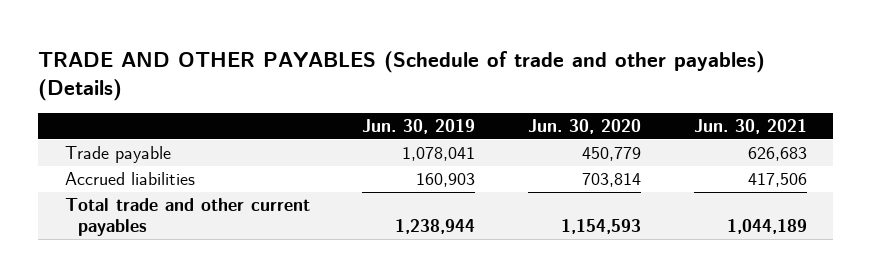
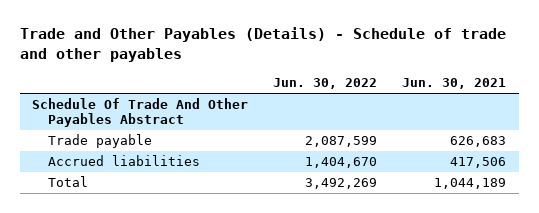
[38,50,766,101] TRADE AND OTHER PAYABLES (Schedule of trade and other payables) (Details) -> [19,27,506,63] Trade and Other Payables (Details) - Schedule of trade and other payables
[362,119,476,135] Jun. 30, 2019 -> none
[528,119,642,135] Jun. 30, 2020 -> none
none -> [273,78,378,90] Jun. 30, 2022
none -> [32,98,249,128] Schedule Of Trade And Other Payables Abstract
[64,198,310,237] Total trade and other current payables -> [47,176,88,188] Total

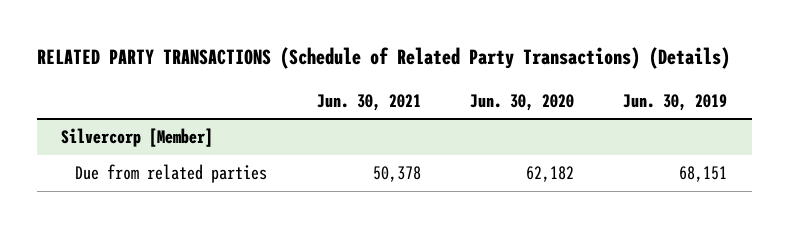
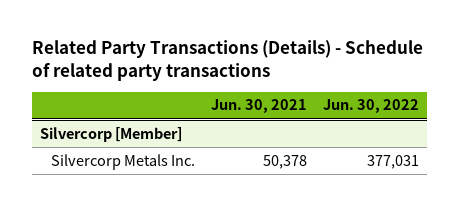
[36,47,730,70] RELATED PARTY TRANSACTIONS (Schedule of Related Party Transactions) (Details) -> [31,40,423,81] Related Party Transactions (Details) - Schedule of related party transactions
[470,93,575,111] Jun. 30, 2020 -> none
[623,93,728,111] Jun. 30, 2019 -> none
none -> [323,99,420,114] Jun. 30, 2022
[75,164,268,184] Due from related parties -> [51,153,196,170] Silvercorp Metals Inc.

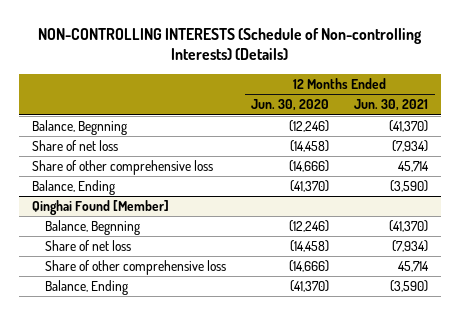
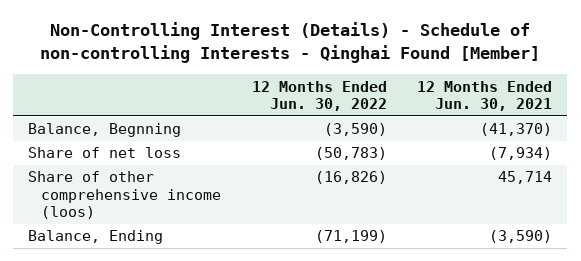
[38,27,423,61] NON-CONTROLLING INTERESTS (Schedule of Non-controlling Interests) (Details) -> [40,22,541,64] Non-Controlling Interest (Details) - Schedule of non-controlling Interests - Qinghai Found [Member]
[251,99,330,112] Jun. 30, 2020 -> none
none -> [251,80,387,112] 12 Months Ended Jun. 30, 2022
[31,180,115,196] Balance, Ending -> none
[31,200,169,216] Qinghai Found [Member] -> none
[44,220,140,236] Balance, Begnning -> none
[44,240,131,252] Share of net loss -> none
[44,260,226,276] Share of other comprehensive loss -> none
[31,160,213,176] Share of other comprehensive loss -> [28,171,222,220] Share of other comprehensive income (loos)

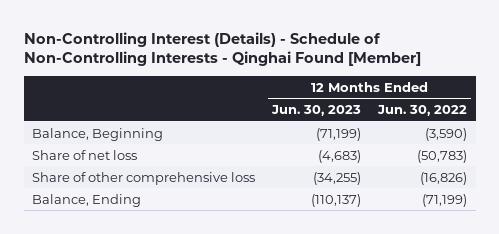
[40,22,541,64] Non-Controlling Interest (Details) - Schedule of non-controlling Interests - Qinghai Found [Member] -> [23,31,421,67] Non-Controlling Interest (Details) - Schedule of Non-Controlling Interests - Qinghai Found [Member]
[417,80,553,112] 12 Months Ended Jun. 30, 2021 -> none
none -> [271,105,362,117] Jun. 30, 2023
[28,123,182,138] Balance, Begnning -> [32,127,164,141] Balance, Beginning
[28,171,222,220] Share of other comprehensive income (loos) -> [32,171,256,185] Share of other comprehensive loss

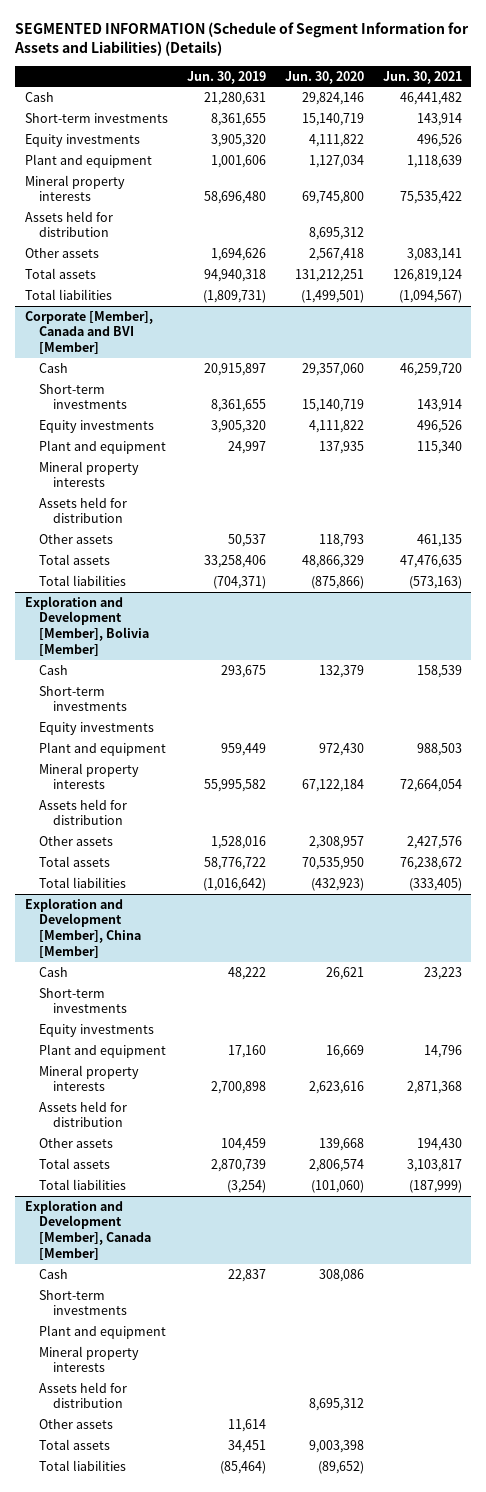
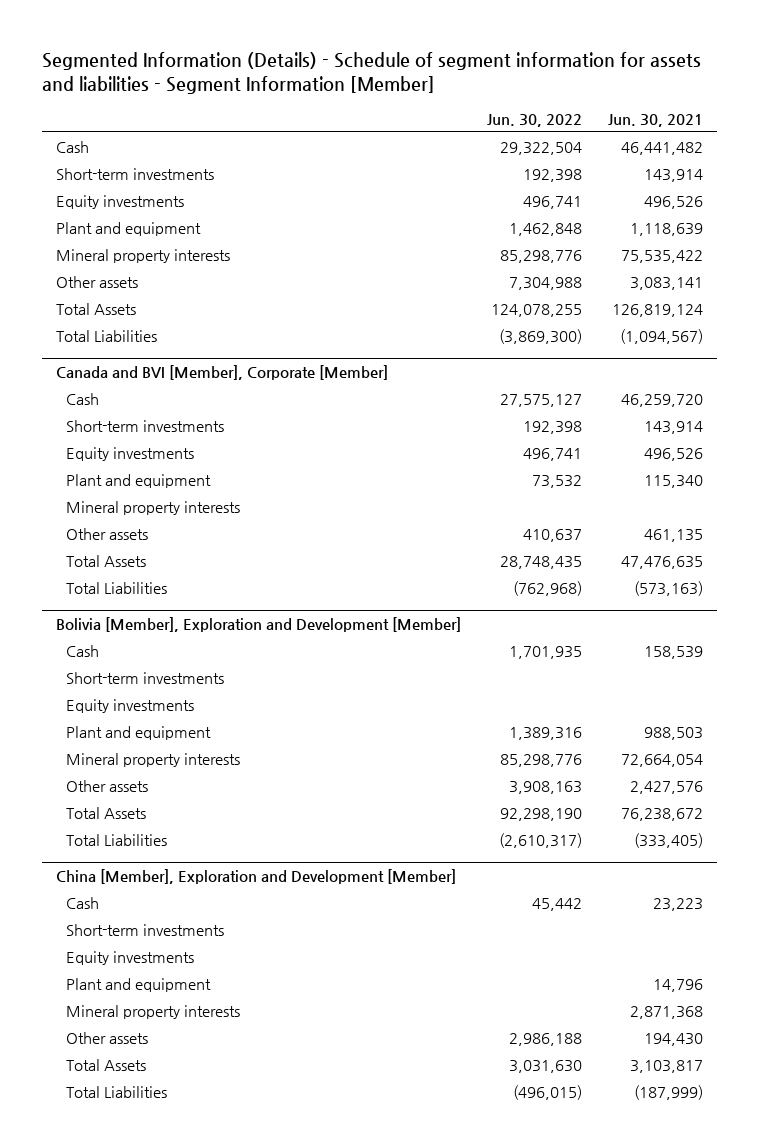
[14,22,470,57] SEGMENTED INFORMATION (Schedule of Segment Information for Assets and Liabilities) (Details) -> [42,51,702,94] Segmented Information (Details) - Schedule of segment information for assets and liabilities - Segment Information [Member]
[186,70,266,84] Jun. 30, 2019 -> none
[284,70,364,84] Jun. 30, 2020 -> none
none -> [486,113,582,127] Jun. 30, 2022
[24,210,113,238] Assets held for distribution -> none
[24,267,96,279] Total assets -> [55,302,136,315] Total Assets
[24,288,112,300] Total liabilities -> [55,329,157,342] Total Liabilities
[24,310,153,355] Corporate [Member], Canada and BVI [Member] -> [55,365,388,381] Canada and BVI [Member], Corporate [Member]
[38,496,127,524] Assets held for distribution -> none
[38,553,110,565] Total assets -> [66,554,147,567] Total Assets
[38,574,126,586] Total liabilities -> [66,581,168,594] Total Liabilities
[24,595,149,656] Exploration and Development [Member], Bolivia [Member] -> [55,617,461,633] Bolivia [Member], Exploration and Development [Member]
[38,798,127,826] Assets held for distribution -> none
[38,855,110,867] Total assets -> [66,806,147,819] Total Assets
[38,876,126,888] Total liabilities -> [66,833,168,846] Total Liabilities
[24,897,141,958] Exploration and Development [Member], China [Member] -> [55,869,456,885] China [Member], Exploration and Development [Member]
[38,1100,127,1128] Assets held for distribution -> none
[24,1199,151,1260] Exploration and Development [Member], Canada [Member] -> none
[38,1268,68,1279] Cash -> none
[38,1289,128,1316] Short-term investments -> none
[38,1324,166,1339] Plant and equipment -> none
[38,1345,139,1373] Mineral property interests -> none
[38,1381,127,1409] Assets held for distribution -> none
[38,1418,113,1429] Other assets -> none
[38,1438,110,1450] Total assets -> none
[38,1459,126,1471] Total liabilities -> none
[38,1157,110,1169] Total assets -> [66,1058,147,1071] Total Assets
[38,1178,126,1190] Total liabilities -> [66,1085,168,1098] Total Liabilities

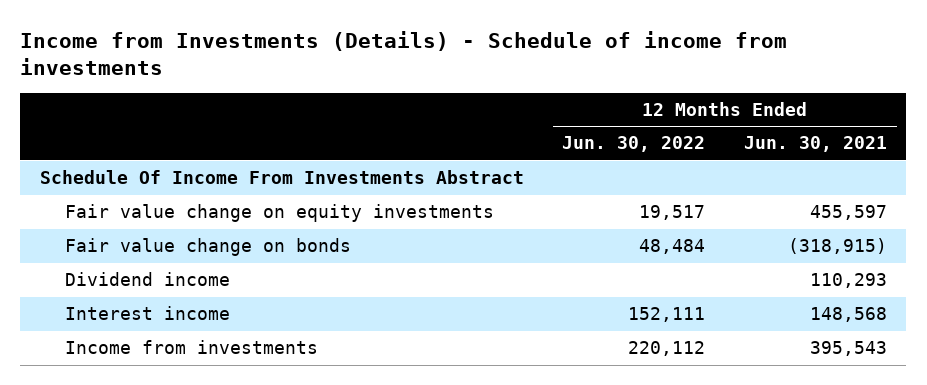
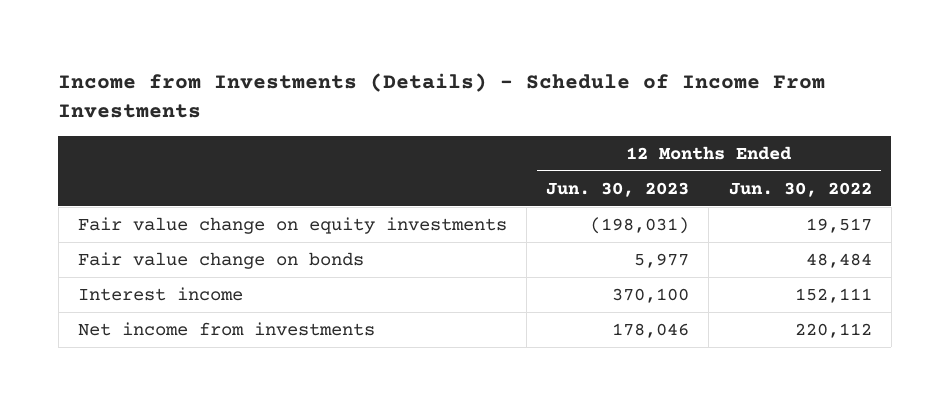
[20,30,788,76] Income from Investments (Details) - Schedule of income from investments -> [58,72,826,119] Income from Investments (Details) - Schedule of Income From Investments
[743,136,887,153] Jun. 30, 2021 -> none
none -> [546,181,690,197] Jun. 30, 2023
[39,170,524,185] Schedule Of Income From Investments Abstract -> none
[64,272,230,287] Dividend income -> none
[64,340,318,355] Income from investments -> [78,321,376,336] Net income from investments

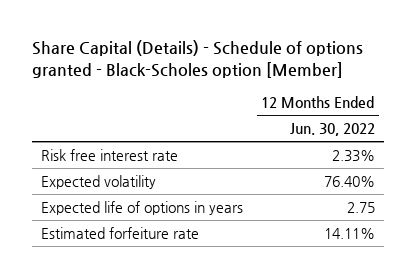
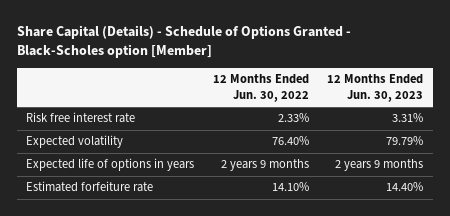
[31,40,363,78] Share Capital (Details) - Schedule of options granted - Black-Scholes option [Member] -> [17,25,352,59] Share Capital (Details) - Schedule of Options Granted - Black-Scholes option [Member]
none -> [327,74,424,103] 12 Months Ended Jun. 30, 2023
[346,201,375,213] 2.75 -> [220,159,309,172] 2 years 9 months
[323,227,375,239] 14.11% -> [271,182,309,192] 14.10%

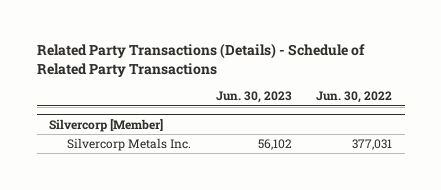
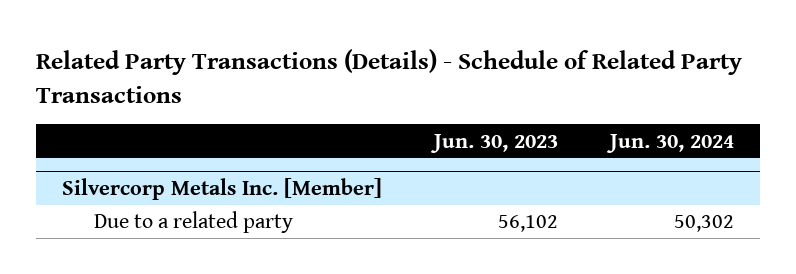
[316,91,393,104] Jun. 30, 2022 -> none
none -> [606,133,735,153] Jun. 30, 2024
[48,118,163,132] Silvercorp [Member] -> [61,177,382,200] Silvercorp Metals Inc. [Member]
[67,137,192,151] Silvercorp Metals Inc. -> [94,211,294,234] Due to a related party

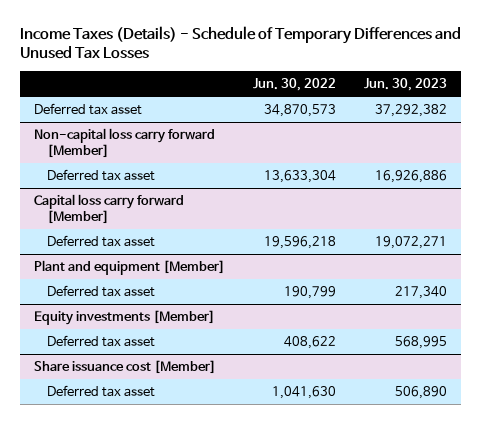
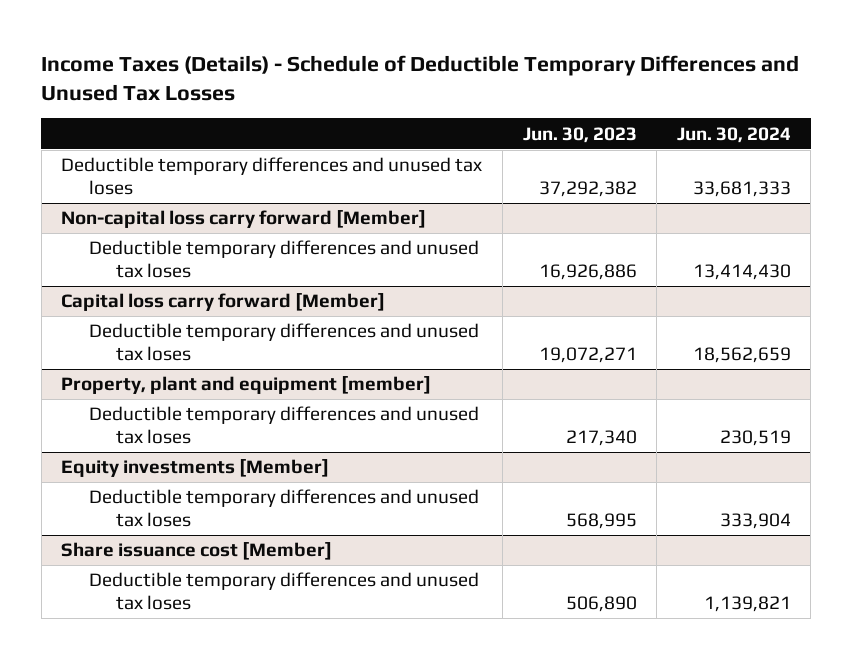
[19,26,461,60] Income Taxes (Details) - Schedule of Temporary Differences and Unused Tax Losses -> [41,54,800,101] Income Taxes (Details) - Schedule of Deductible Temporary Differences and Unused Tax Losses
[253,77,337,91] Jun. 30, 2022 -> none
none -> [676,126,791,143] Jun. 30, 2024
[33,103,142,116] Deferred tax asset -> [61,157,483,196] Deductible temporary differences and unused tax loses
[46,169,155,182] Deferred tax asset -> [88,240,479,279] Deductible temporary differences and unused tax loses
[46,235,155,248] Deferred tax asset -> [88,323,479,362] Deductible temporary differences and unused tax loses
[33,260,225,276] Plant and equipment [Member] -> [61,376,432,395] Property, plant and equipment [member]
[46,285,155,298] Deferred tax asset -> [88,406,479,445] Deductible temporary differences and unused tax loses
[46,335,155,348] Deferred tax asset -> [88,489,479,528] Deductible temporary differences and unused tax loses
[46,385,155,398] Deferred tax asset -> [88,572,479,611] Deductible temporary differences and unused tax loses

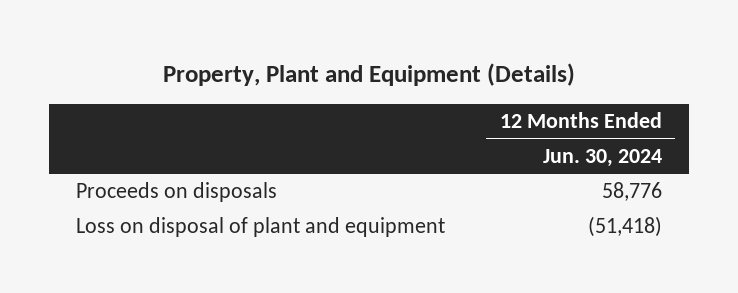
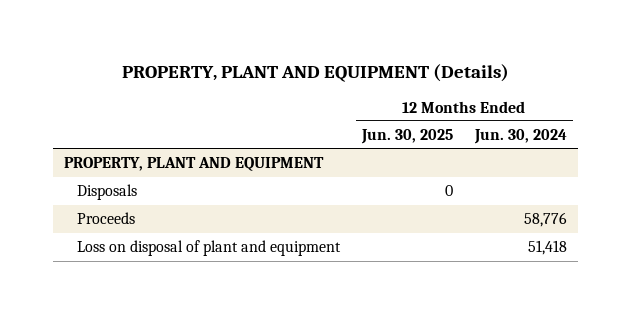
[162,63,575,87] Property, Plant and Equipment (Details) -> [121,63,509,82] PROPERTY, PLANT AND EQUIPMENT (Details)
none -> [360,129,453,145] Jun. 30, 2025
none -> [63,157,324,172] PROPERTY, PLANT AND EQUIPMENT
none -> [76,184,137,201] Disposals
[76,182,278,203] Proceeds on disposals -> [76,212,135,225] Proceeds
[587,216,662,238] (51,418) -> [528,240,568,256] 51,418

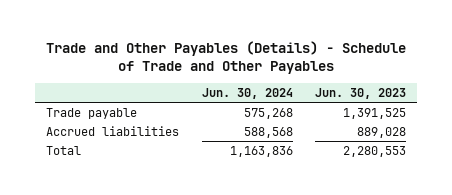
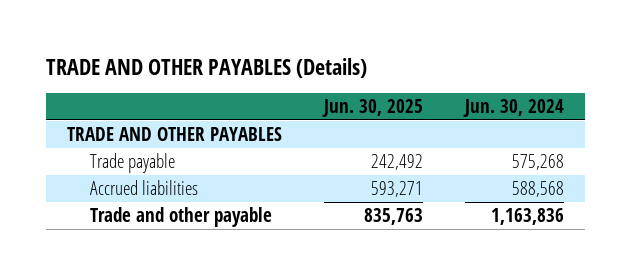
[46,41,407,75] Trade and Other Payables (Details) - Schedule of Trade and Other Payables -> [45,57,367,78] TRADE AND OTHER PAYABLES (Details)
[314,87,406,99] Jun. 30, 2023 -> none
none -> [321,99,423,118] Jun. 30, 2025
none -> [66,126,282,141] TRADE AND OTHER PAYABLES
[46,145,82,155] Total -> [89,206,272,227] Trade and other payable

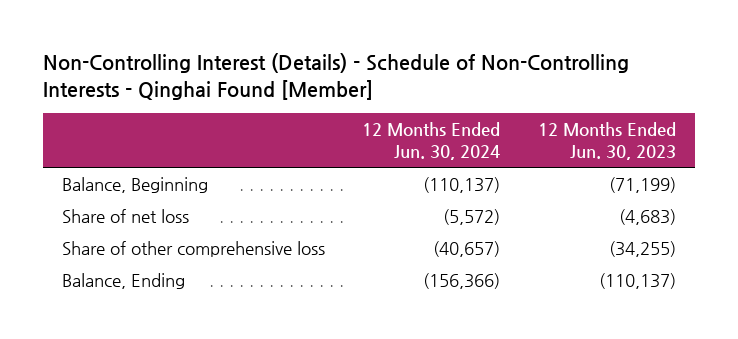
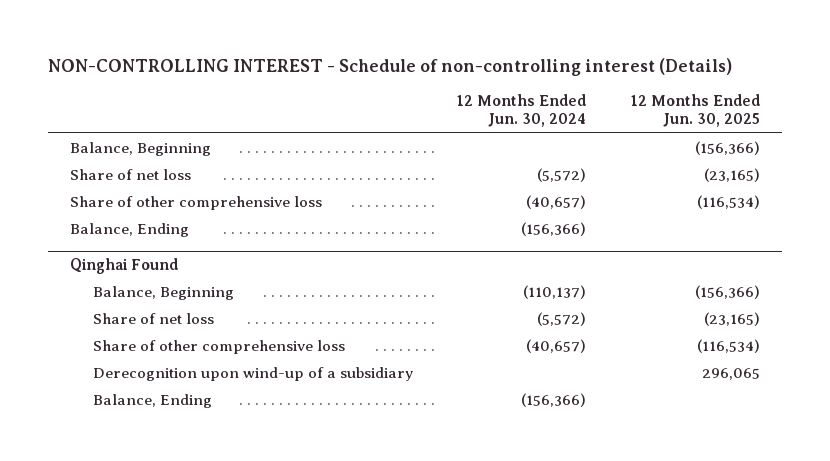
[42,53,629,100] Non-Controlling Interest (Details) - Schedule of Non-Controlling Interests - Qinghai Found [Member] -> [47,57,732,76] NON-CONTROLLING INTEREST - Schedule of non-controlling interest (Details)
[537,122,676,161] 12 Months Ended Jun. 30, 2023 -> none
none -> [630,94,760,128] 12 Months Ended Jun. 30, 2025
none -> [70,142,212,157] Balance, Beginning
none -> [70,169,192,181] Share of net loss
none -> [70,196,323,211] Share of other comprehensive loss
none -> [70,223,190,238] Balance, Ending
none -> [70,258,179,275] Qinghai Found
none -> [92,367,413,382] Derecognition upon wind-up of a subsidiary

